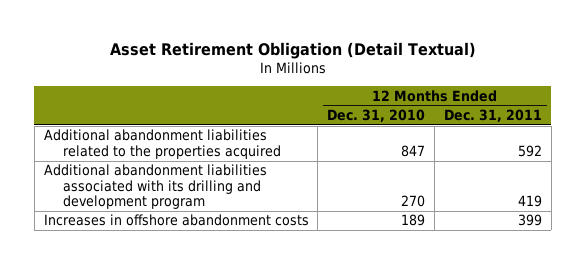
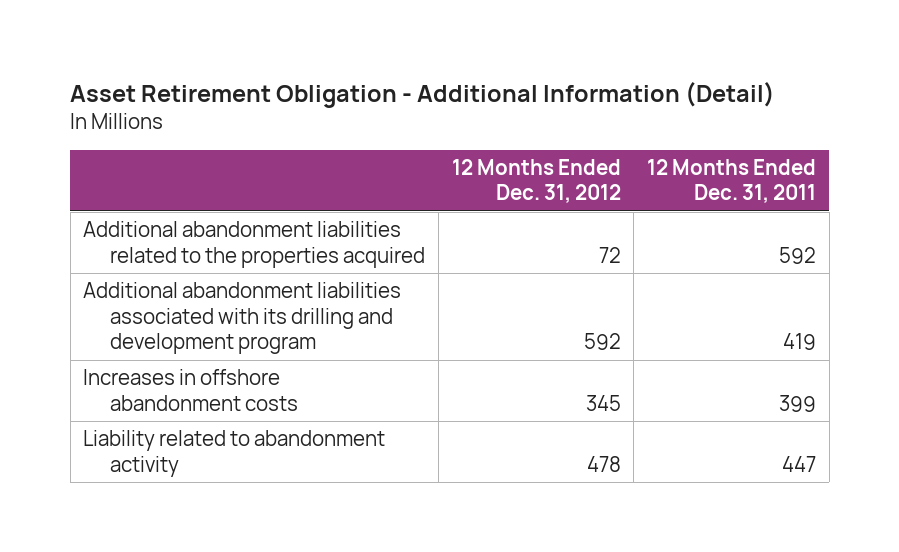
[109,42,476,60] Asset Retirement Obligation (Detail Textual) -> [70,81,776,108] Asset Retirement Obligation - Additional Information (Detail)
[327,109,426,123] Dec. 31, 2010 -> none
none -> [451,158,621,204] 12 Months Ended Dec. 31, 2012
none -> [83,430,386,477] Liability related to abandonment activity

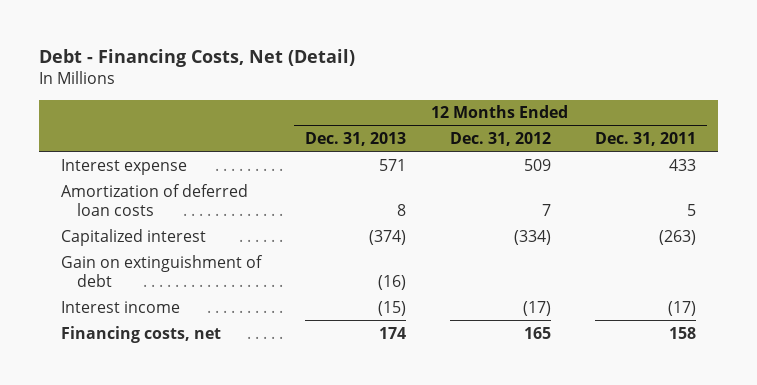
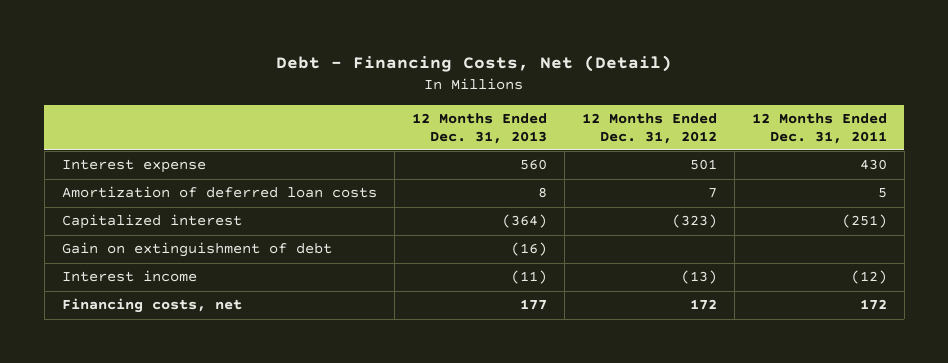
[378,158,406,171] 571 -> [519,159,547,171] 560
[523,158,551,171] 509 -> [689,159,717,171] 501
[669,158,697,171] 433 -> [859,159,887,171] 430
[368,229,406,245] (374) -> [501,214,547,229] (364)
[513,229,551,245] (334) -> [671,214,717,229] (323)
[659,229,697,245] (263) -> [841,214,887,229] (251)
[377,300,406,316] (15) -> [510,270,547,285] (11)
[522,300,551,316] (17) -> [680,270,717,285] (13)
[668,300,697,316] (17) -> [850,270,887,285] (12)
[378,326,406,339] 174 -> [519,299,547,311] 177
[523,326,551,339] 165 -> [689,299,717,311] 172
[669,326,697,339] 158 -> [859,299,887,311] 172

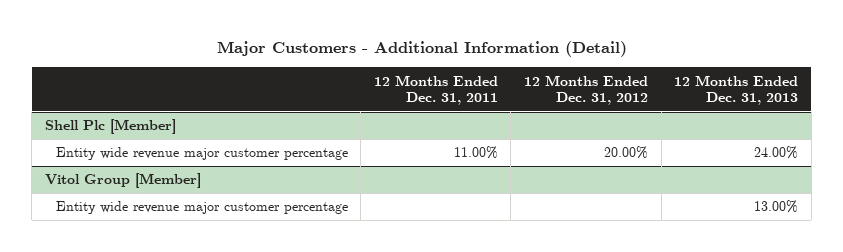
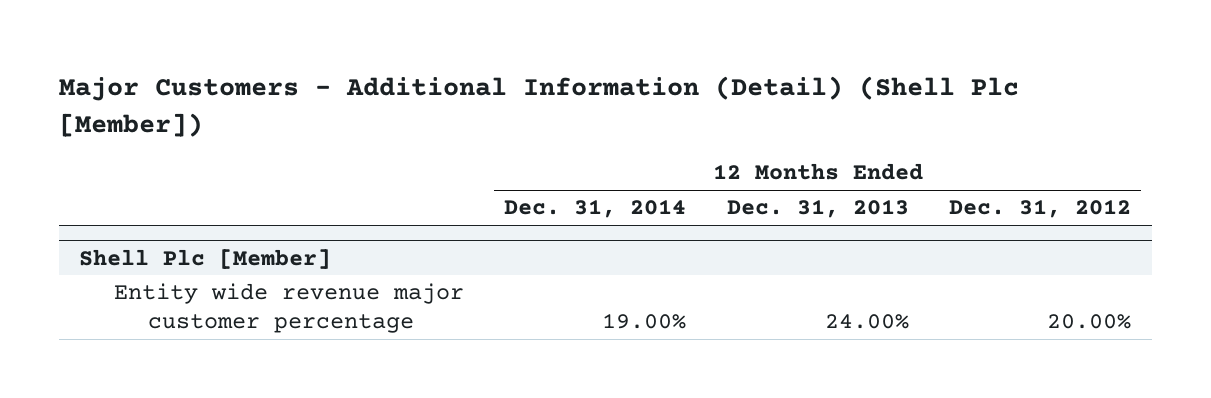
[216,41,627,58] Major Customers - Additional Information (Detail) -> [59,76,1020,137] Major Customers - Additional Information (Detail) (Shell Plc [Member])
[373,74,498,105] 12 Months Ended Dec. 31, 2011 -> none
none -> [504,199,687,219] Dec. 31, 2014
[44,173,201,189] Vitol Group [Member] -> none
[55,201,348,215] Entity wide revenue major customer percentage -> none

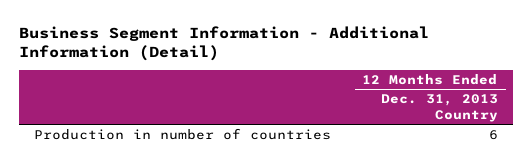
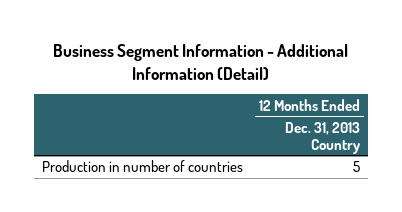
[488,130,498,141] 6 -> [353,161,361,173] 5

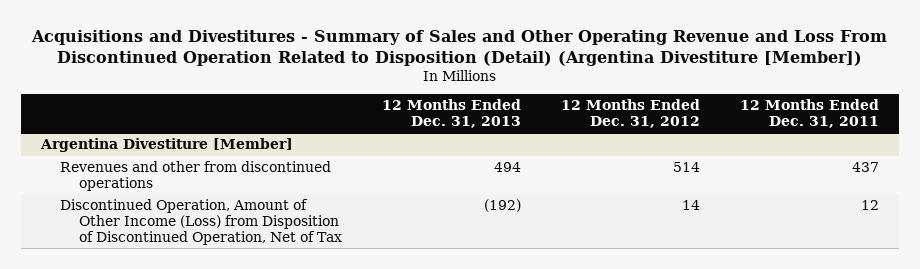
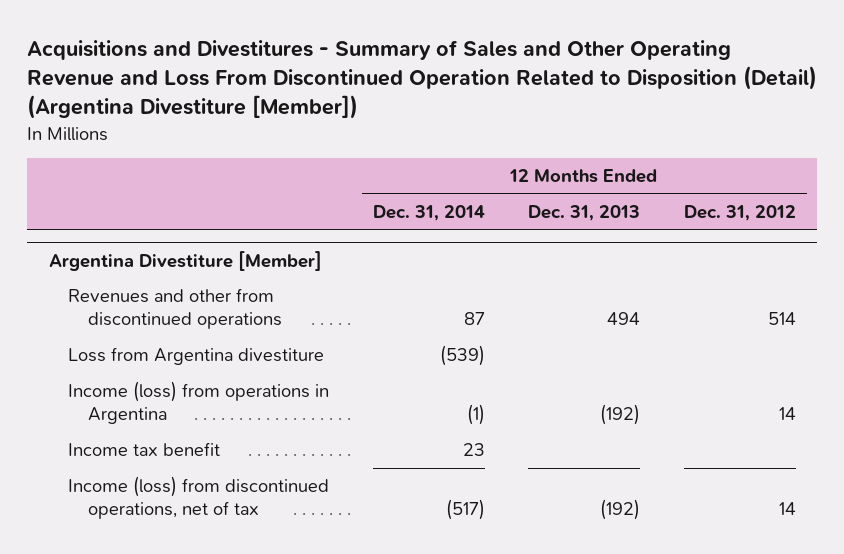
[739,99,879,129] 12 Months Ended Dec. 31, 2011 -> none
none -> [372,205,485,222] Dec. 31, 2014
none -> [68,347,325,366] Loss from Argentina divestiture
none -> [68,381,330,425] Income (loss) from operations in Argentina
none -> [68,442,221,457] Income tax benefit
[59,199,342,245] Discontinued Operation, Amount of Other Income (Loss) from Disposition of Discontinued Operation, Net of Tax -> [68,476,330,520] Income (loss) from discontinued operations, net of tax

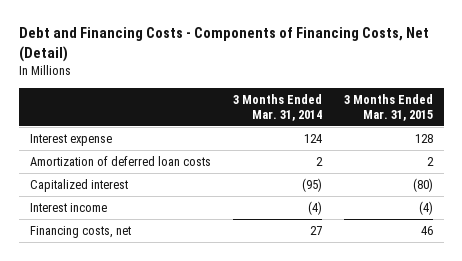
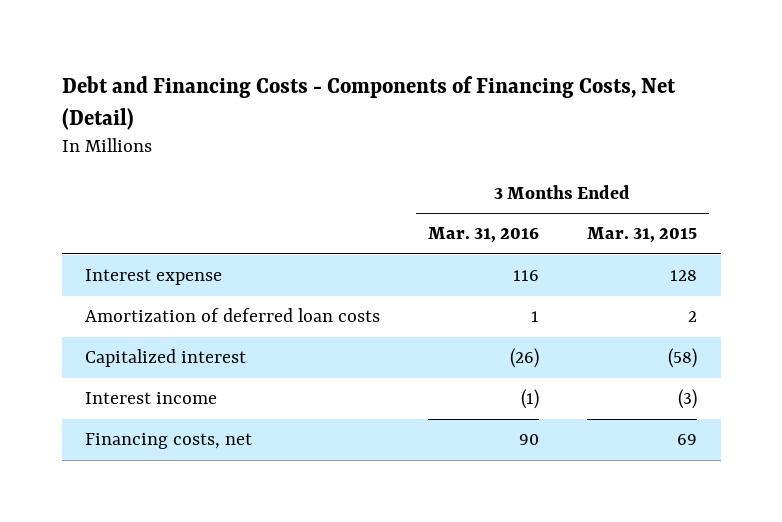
[232,93,322,121] 3 Months Ended Mar. 31, 2014 -> none
none -> [428,227,540,244] Mar. 31, 2016
[412,177,433,192] (80) -> [667,348,697,369] (58)
[418,200,433,215] (4) -> [677,389,697,410] (3)
[420,225,433,235] 46 -> [676,434,697,446] 69

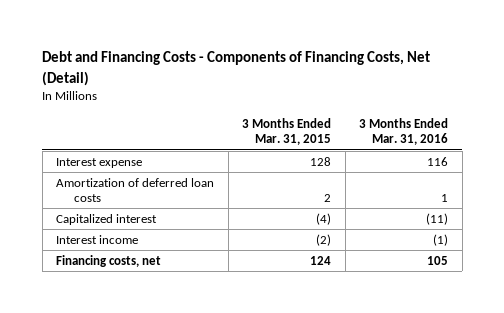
[510,348,540,369] (26) -> [426,212,449,225] (11)
[667,348,697,369] (58) -> [316,212,332,225] (4)
[677,389,697,410] (3) -> [316,233,332,246] (2)
[519,434,540,446] 90 -> [427,255,449,265] 105
[676,434,697,446] 69 -> [310,255,332,265] 124

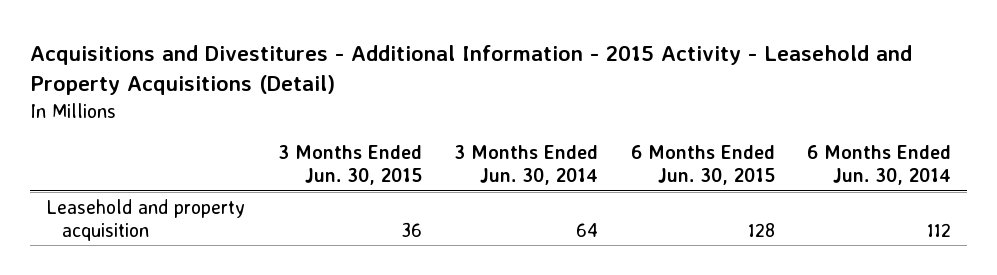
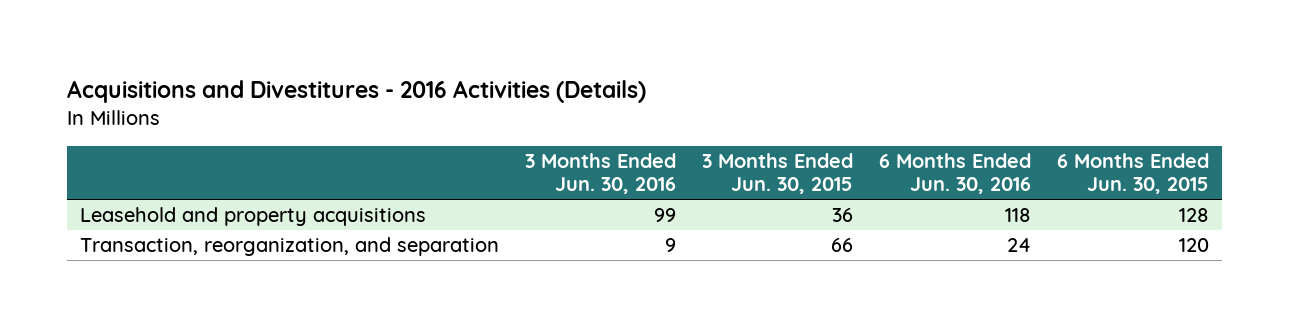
[29,44,912,96] Acquisitions and Divestitures - Additional Information - 2015 Activity - Leasehold and Property Acquisitions (Detail) -> [67,80,647,104] Acquisitions and Divestitures - 2016 Activities (Details)
[454,145,599,186] 3 Months Ended Jun. 30, 2014 -> none
[807,145,952,186] 6 Months Ended Jun. 30, 2014 -> none
none -> [525,152,677,195] 3 Months Ended Jun. 30, 2016
none -> [878,152,1031,195] 6 Months Ended Jun. 30, 2016
[46,198,246,241] Leasehold and property acquisition -> [80,206,427,226] Leasehold and property acquisitions
none -> [80,236,500,256] Transaction, reorganization, and separation

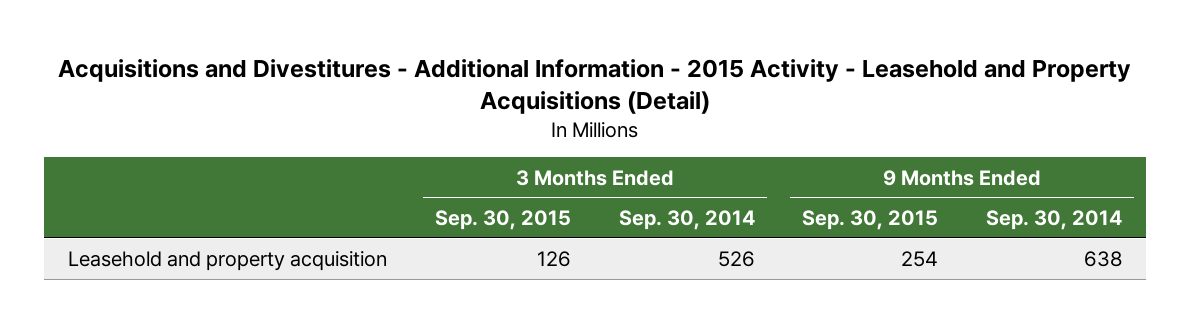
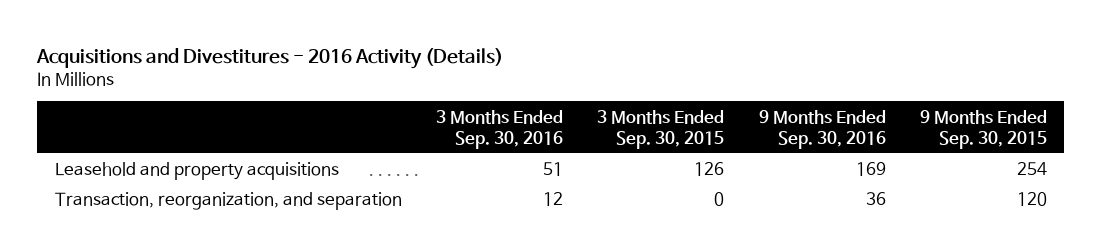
[58,58,1132,114] Acquisitions and Divestitures - Additional Information - 2015 Activity - Leasehold and Property Acquisitions (Detail) -> [36,47,504,69] Acquisitions and Divestitures - 2016 Activity (Details)
[618,209,755,230] Sep. 30, 2014 -> none
[986,209,1123,230] Sep. 30, 2014 -> none
none -> [435,109,563,149] 3 Months Ended Sep. 30, 2016
none -> [758,109,886,149] 9 Months Ended Sep. 30, 2016
[68,251,388,272] Leasehold and property acquisition -> [54,162,339,181] Leasehold and property acquisitions
none -> [54,192,402,211] Transaction, reorganization, and separation

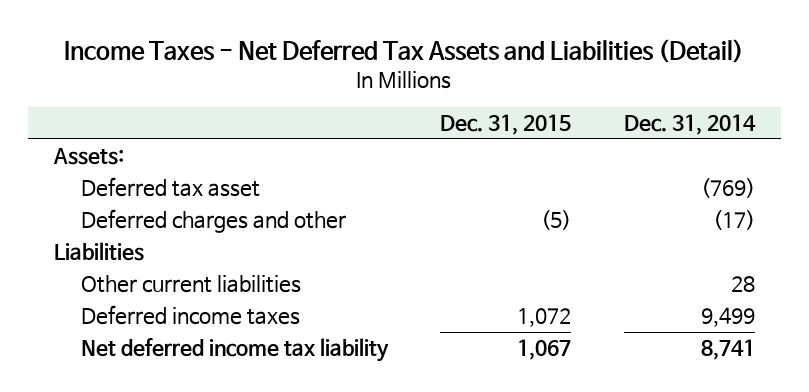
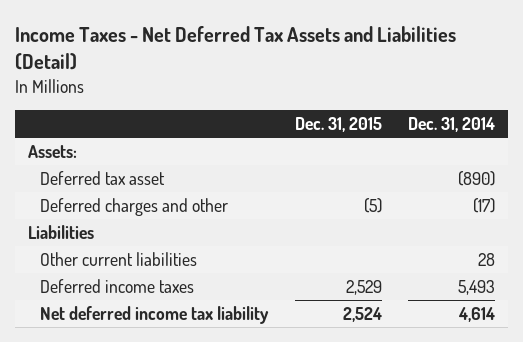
[700,178,755,199] (769) -> [458,171,496,187] (890)
[517,308,572,328] 1,072 -> [345,280,382,296] 2,529
[700,307,755,328] 9,499 -> [458,280,496,296] 5,493
[517,339,572,361] 1,067 -> [342,307,382,323] 2,524
[700,339,755,361] 8,741 -> [458,307,496,323] 4,614

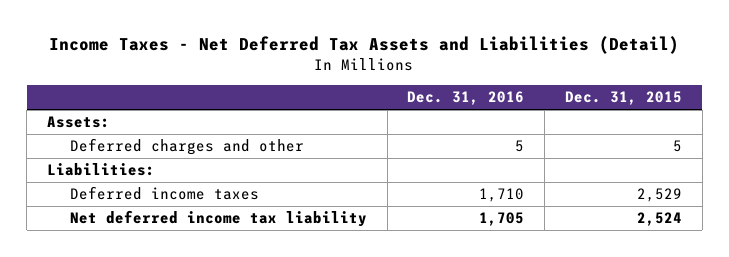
[408,117,496,133] Dec. 31, 2014 -> none
none -> [407,91,525,106] Dec. 31, 2016
[40,171,166,186] Deferred tax asset -> none
[40,252,198,267] Other current liabilities -> none
[363,198,382,214] (5) -> [672,140,682,153] 5
[27,225,94,240] Liabilities -> [46,163,155,177] Liabilities:

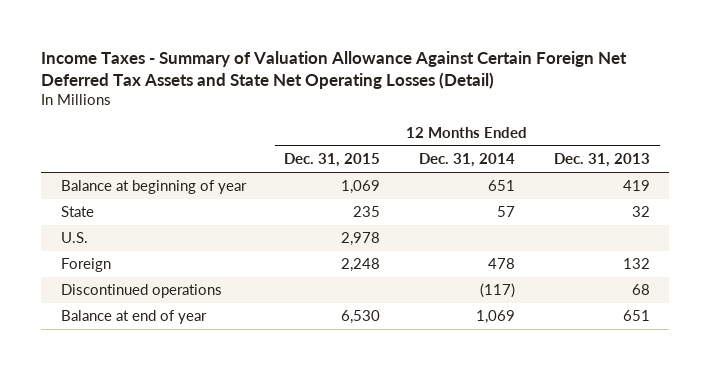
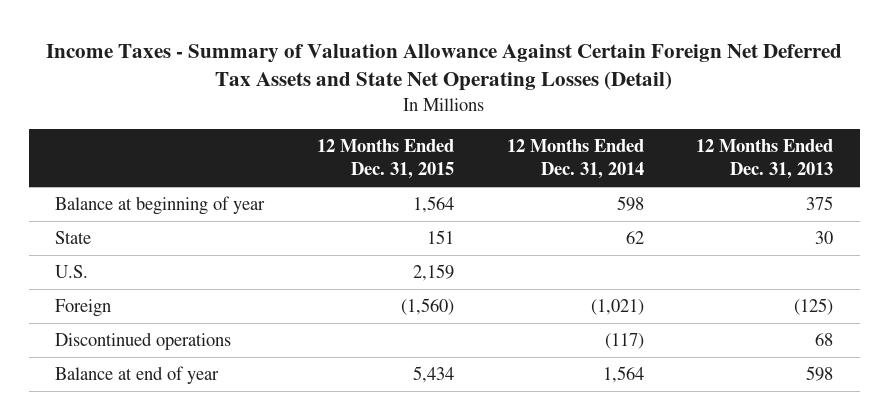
[341,180,381,195] 1,069 -> [413,195,455,213] 1,564
[488,180,516,192] 651 -> [616,195,644,211] 598
[622,180,650,192] 419 -> [806,195,834,210] 375
[353,206,381,218] 235 -> [427,229,455,244] 151
[497,206,516,218] 57 -> [625,230,644,244] 62
[631,206,650,218] 32 -> [815,230,834,244] 30
[341,232,381,247] 2,978 -> [413,263,455,281] 2,159
[341,258,381,273] 2,248 -> [401,297,455,315] (1,560)
[488,258,516,270] 478 -> [590,298,644,315] (1,021)
[622,258,650,270] 132 -> [794,297,834,315] (125)
[341,310,381,325] 6,530 -> [413,365,455,383] 5,434
[476,310,516,325] 1,069 -> [602,365,644,383] 1,564
[622,310,650,322] 651 -> [806,365,834,381] 598

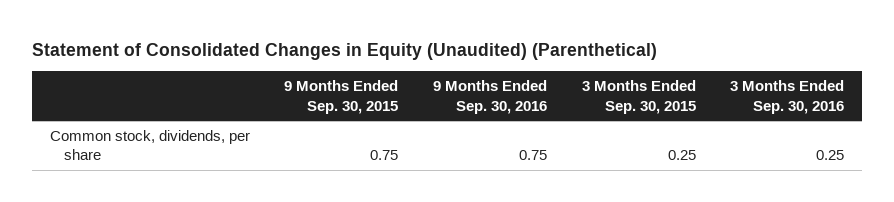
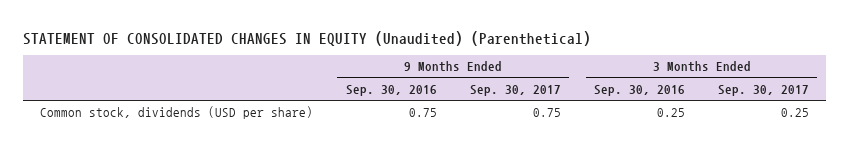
[32,43,658,61] Statement of Consolidated Changes in Equity (Unaudited) (Parenthetical) -> [22,30,591,46] STATEMENT OF CONSOLIDATED CHANGES IN EQUITY (Unaudited) (Parenthetical)
[284,80,399,114] 9 Months Ended Sep. 30, 2015 -> none
[581,80,696,114] 3 Months Ended Sep. 30, 2015 -> none
none -> [469,84,561,96] Sep. 30, 2017
none -> [718,84,810,96] Sep. 30, 2017
[49,129,250,161] Common stock, dividends, per share -> [39,106,313,120] Common stock, dividends (USD per share)

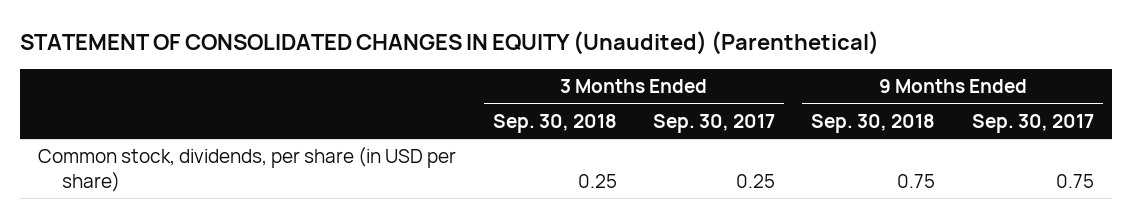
[345,84,437,96] Sep. 30, 2016 -> none
[594,84,686,96] Sep. 30, 2016 -> none
none -> [492,113,617,133] Sep. 30, 2018
none -> [811,113,936,133] Sep. 30, 2018
[39,106,313,120] Common stock, dividends (USD per share) -> [38,147,457,192] Common stock, dividends, per share (in USD per share)

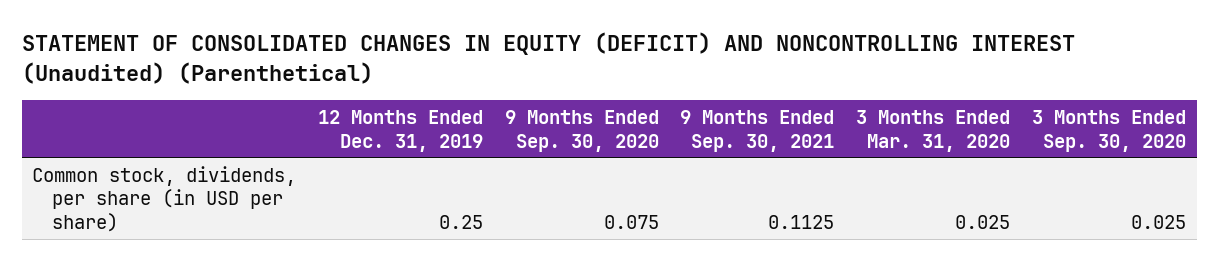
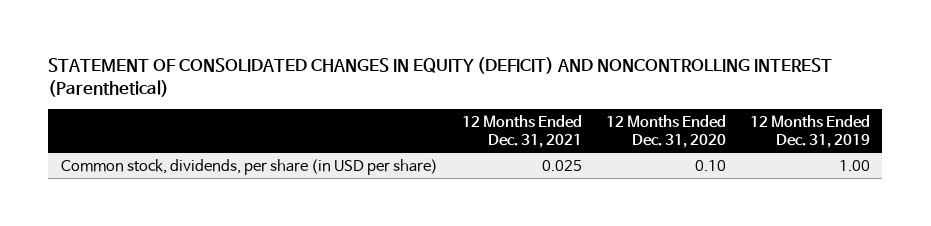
[21,32,1075,84] STATEMENT OF CONSOLIDATED CHANGES IN EQUITY (DEFICIT) AND NONCONTROLLING INTEREST (Unaudited) (Parenthetical) -> [48,57,833,98] STATEMENT OF CONSOLIDATED CHANGES IN EQUITY (DEFICIT) AND NONCONTROLLING INTEREST (Parenthetical)
[504,109,659,152] 9 Months Ended Sep. 30, 2020 -> none
[680,109,835,152] 9 Months Ended Sep. 30, 2021 -> none
[856,109,1011,152] 3 Months Ended Mar. 31, 2020 -> none
[1031,109,1186,152] 3 Months Ended Sep. 30, 2020 -> none
none -> [461,114,582,149] 12 Months Ended Dec. 31, 2021
none -> [605,114,726,149] 12 Months Ended Dec. 31, 2020
[439,215,484,230] 0.25 -> [839,159,871,171] 1.00

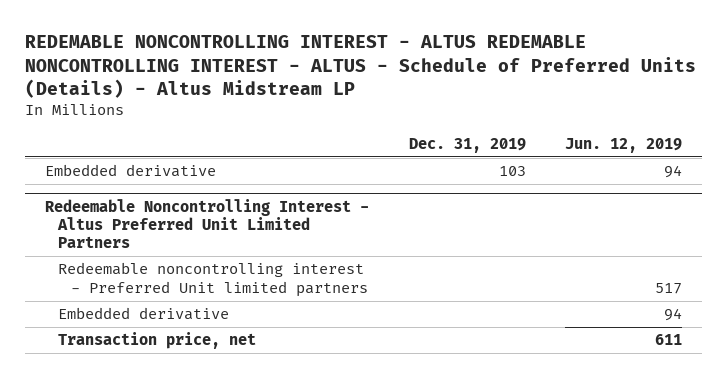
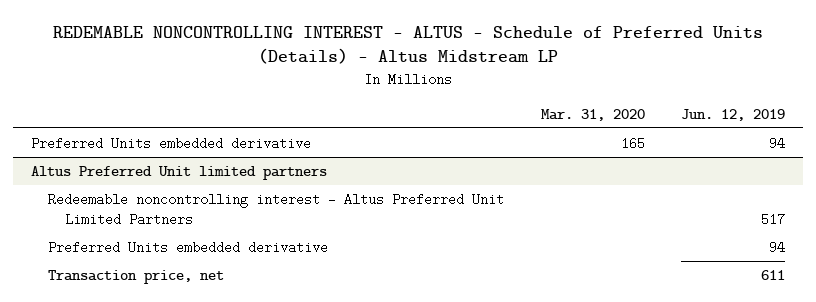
[25,35,697,99] REDEMABLE NONCONTROLLING INTEREST - ALTUS REDEMABLE NONCONTROLLING INTEREST - ALTUS - Schedule of Preferred Units (Details) - Altus Midstream LP -> [53,25,764,65] REDEMABLE NONCONTROLLING INTEREST - ALTUS - Schedule of Preferred Units (Details) - Altus Midstream LP
[408,137,526,153] Dec. 31, 2019 -> none
none -> [540,108,645,121] Mar. 31, 2020
[44,164,216,178] Embedded derivative -> [31,137,312,151] Preferred Units embedded derivative
[44,198,369,249] Redeemable Noncontrolling Interest - Altus Preferred Unit Limited Partners -> [31,166,328,181] Altus Preferred Unit limited partners
[57,262,368,297] Redeemable noncontrolling interest - Preferred Unit limited partners -> [48,193,505,227] Redeemable noncontrolling interest - Altus Preferred Unit Limited Partners
[57,307,229,321] Embedded derivative -> [48,241,329,255] Preferred Units embedded derivative

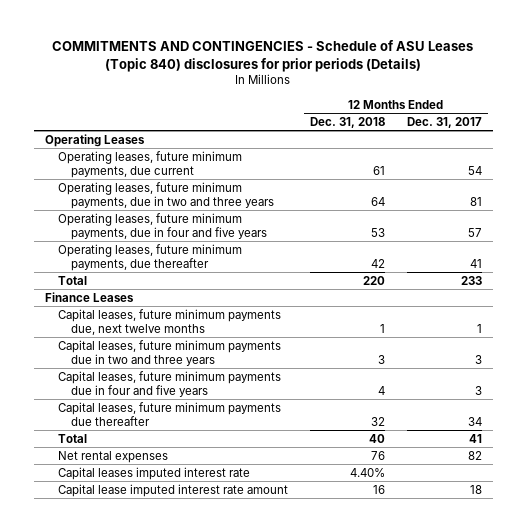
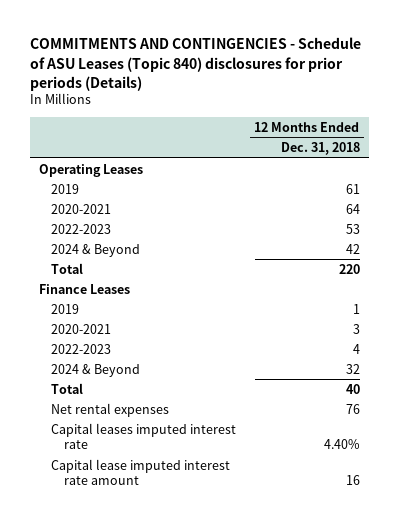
[407,117,483,129] Dec. 31, 2017 -> none
[57,150,242,178] Operating leases, future minimum payments, due current -> [51,183,80,194] 2019
[57,181,274,209] Operating leases, future minimum payments, due in two and three years -> [51,203,112,214] 2020-2021
[57,212,267,240] Operating leases, future minimum payments, due in four and five years -> [51,223,112,234] 2022-2023
[57,243,242,271] Operating leases, future minimum payments, due thereafter -> [51,243,141,257] 2024 & Beyond
[57,308,281,335] Capital leases, future minimum payments due, next twelve months -> [51,303,80,314] 2019
[57,339,281,366] Capital leases, future minimum payments due in two and three years -> [51,323,112,334] 2020-2021
[57,370,281,397] Capital leases, future minimum payments due in four and five years -> [51,343,112,354] 2022-2023
[57,401,281,426] Capital leases, future minimum payments due thereafter -> [51,363,141,377] 2024 & Beyond

